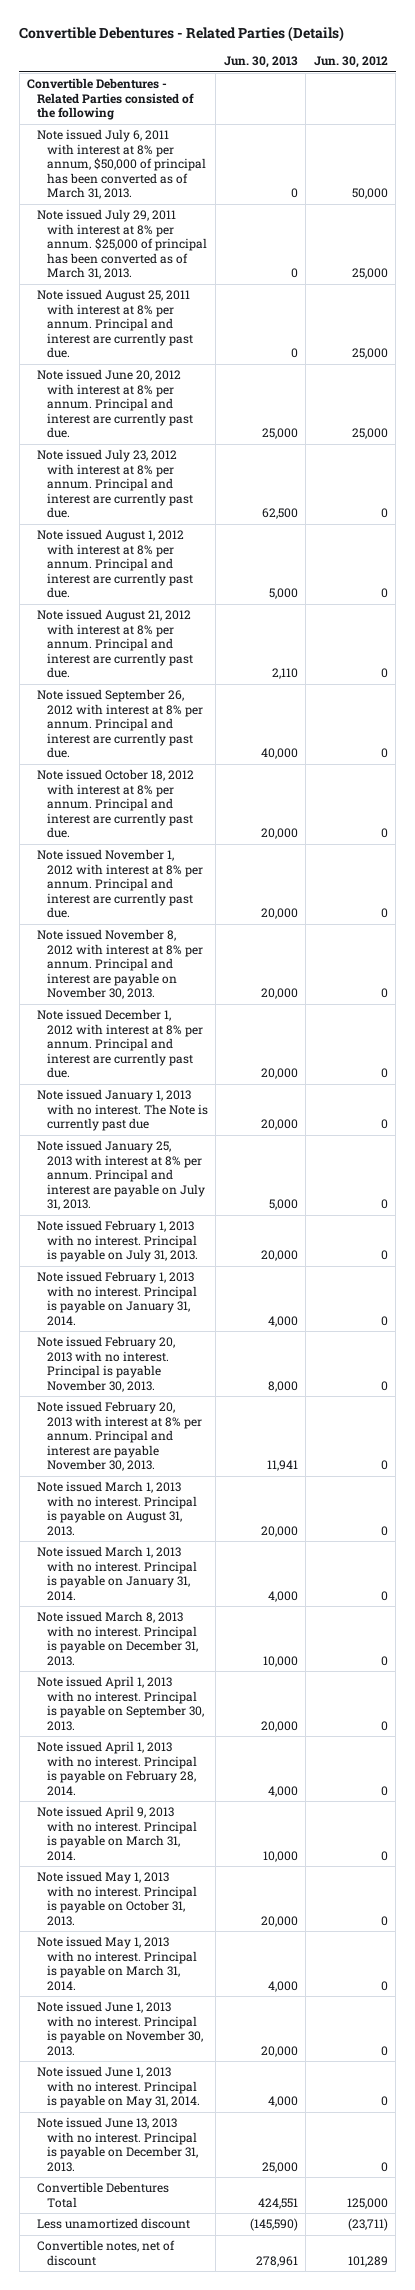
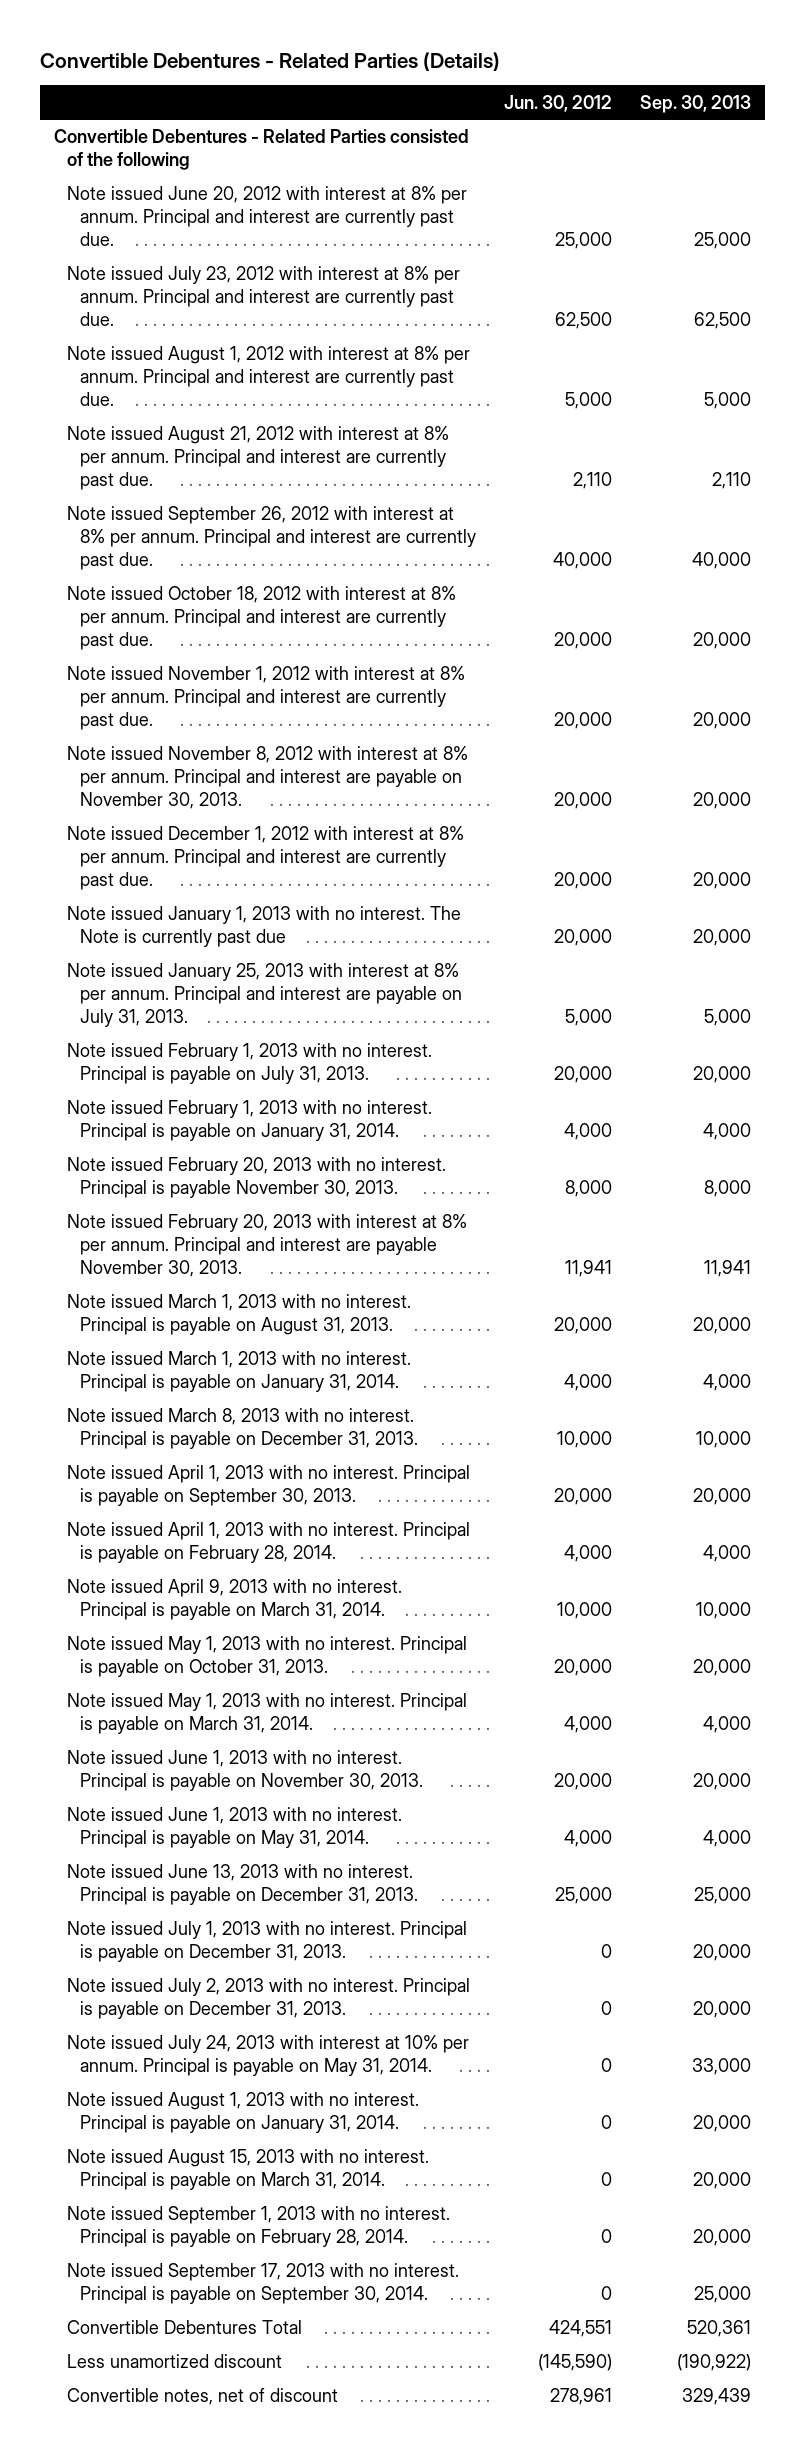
[223,56,298,69] Jun. 30, 2013 -> none
none -> [640,94,752,113] Sep. 30, 2013
[36,129,206,200] Note issued July 6, 2011 with interest at 8% per annum, $50,000 of principal has been converted as of March 31, 2013. -> none
[36,209,207,280] Note issued July 29, 2011 with interest at 8% per annum. $25,000 of principal has been converted as of March 31, 2013. -> none
[36,289,193,359] Note issued August 25, 2011 with interest at 8% per annum. Principal and interest are currently past due. -> none
[380,508,388,519] 0 -> [555,312,613,330] 62,500
[380,588,388,599] 0 -> [565,392,613,410] 5,000
[380,668,388,679] 0 -> [573,472,613,490] 2,110
[380,748,388,759] 0 -> [553,552,613,570] 40,000
[380,828,388,839] 0 -> [554,632,613,650] 20,000
[380,908,388,919] 0 -> [554,712,613,730] 20,000
[380,988,388,999] 0 -> [554,792,613,810] 20,000
[380,1068,388,1079] 0 -> [554,872,613,890] 20,000
[380,1119,388,1130] 0 -> [554,929,613,947] 20,000
[380,1199,388,1210] 0 -> [565,1009,613,1027] 5,000
[380,1250,388,1261] 0 -> [554,1066,613,1084] 20,000
[380,1315,388,1326] 0 -> [564,1123,613,1141] 4,000
[380,1380,388,1391] 0 -> [565,1180,613,1198] 8,000
[380,1460,388,1471] 0 -> [565,1260,613,1278] 11,941
[380,1525,388,1536] 0 -> [554,1317,613,1335] 20,000
[380,1590,388,1601] 0 -> [564,1374,613,1392] 4,000
[380,1655,388,1666] 0 -> [557,1431,613,1449] 10,000
[380,1720,388,1731] 0 -> [554,1488,613,1506] 20,000
[380,1785,388,1796] 0 -> [564,1545,613,1563] 4,000
[380,1850,388,1861] 0 -> [557,1602,613,1620] 10,000
[380,1915,388,1926] 0 -> [554,1659,613,1677] 20,000
[380,1980,388,1991] 0 -> [564,1716,613,1734] 4,000
[380,2045,388,2056] 0 -> [554,1773,613,1791] 20,000
[380,2096,388,2107] 0 -> [564,1830,613,1848] 4,000
[380,2161,388,2172] 0 -> [555,1887,613,1905] 25,000
none -> [67,1921,468,1963] Note issued July 1, 2013 with no interest. Principal is payable on December 31, 2013.
none -> [67,1978,471,2020] Note issued July 2, 2013 with no interest. Principal is payable on December 31, 2013.
none -> [67,2035,470,2077] Note issued July 24, 2013 with interest at 10% per annum. Principal is payable on May 31, 2014.
none -> [67,2092,420,2134] Note issued August 1, 2013 with no interest. Principal is payable on January 31, 2014.
none -> [67,2149,430,2191] Note issued August 15, 2013 with no interest. Principal is payable on March 31, 2014.
none -> [67,2206,451,2248] Note issued September 1, 2013 with no interest. Principal is payable on February 28, 2014.
none -> [67,2263,460,2305] Note issued September 17, 2013 with no interest. Principal is payable on September 30, 2014.
[346,2197,388,2209] 125,000 -> [549,2320,613,2338] 424,551
[347,2218,388,2232] (23,711) -> [538,2354,613,2372] (145,590)
[347,2255,388,2267] 101,289 -> [550,2388,613,2406] 278,961

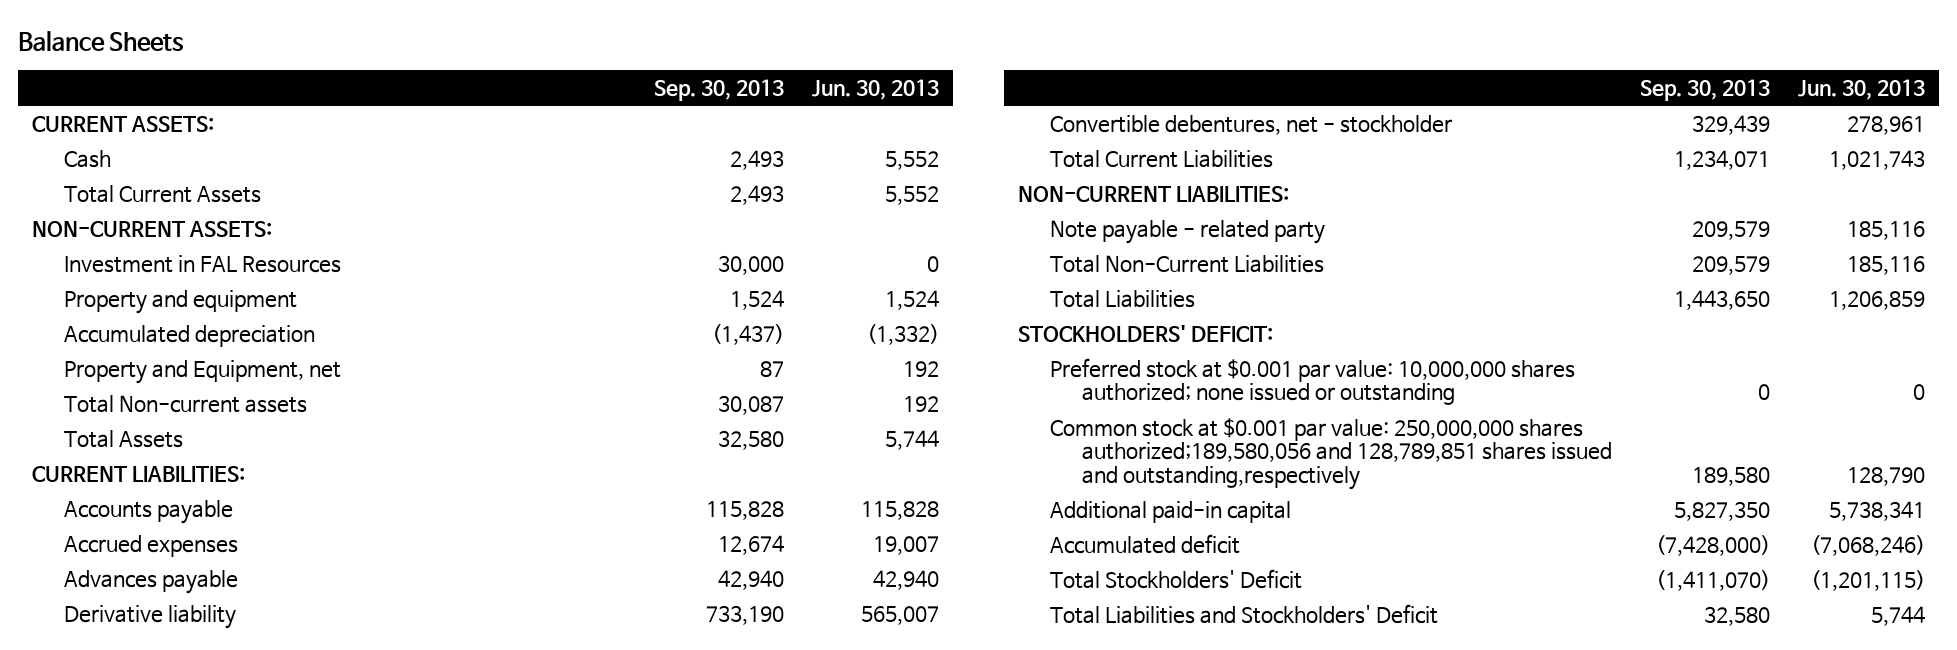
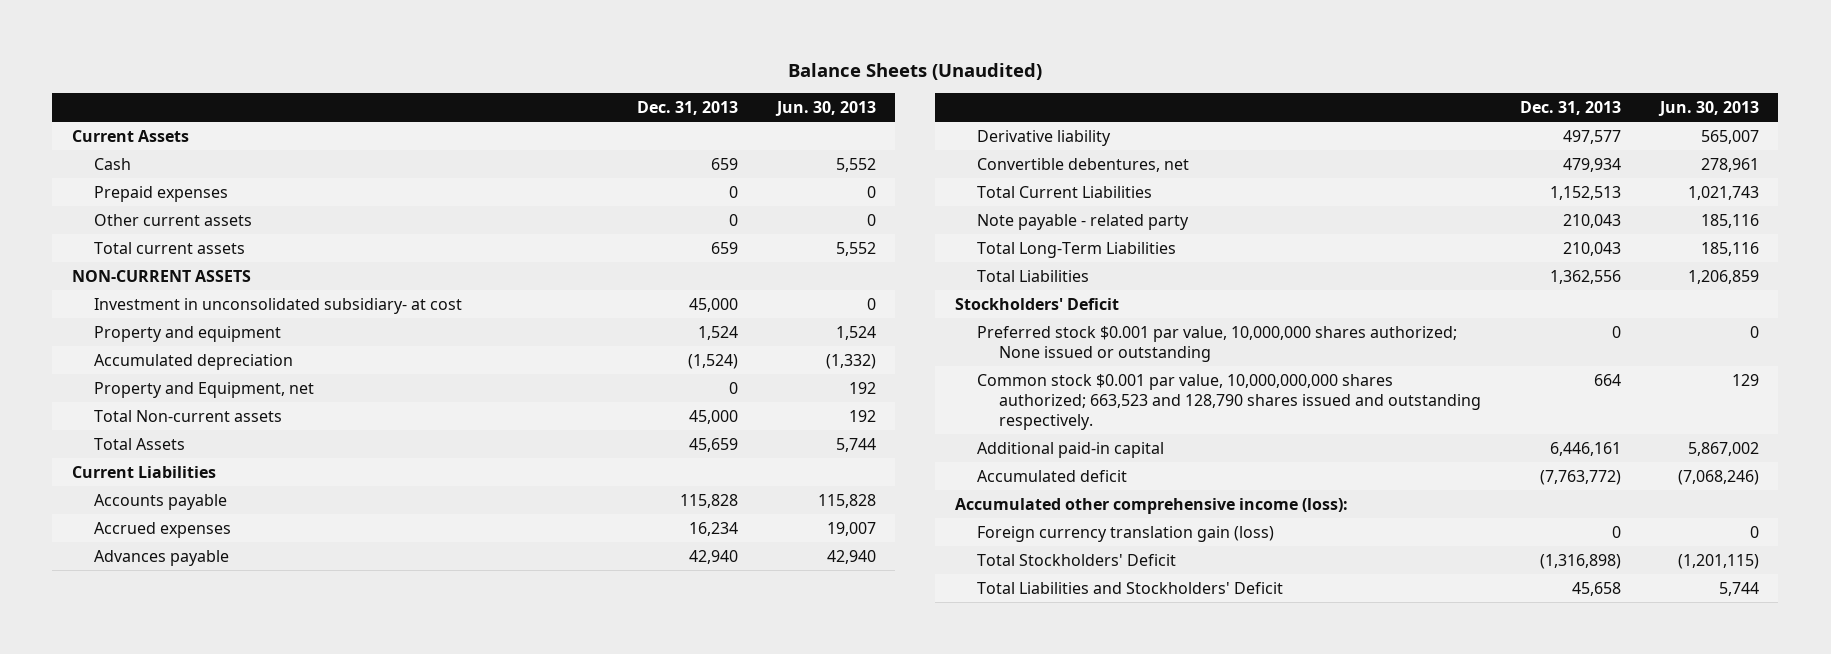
[18,30,185,52] Balance Sheets -> [788,63,1043,81] Balance Sheets (Unaudited)
[654,79,785,102] Sep. 30, 2013 -> none
none -> [637,101,739,116] Dec. 31, 2013
[32,115,215,132] CURRENT ASSETS: -> [71,129,189,142] Current Assets
[64,254,342,273] Investment in FAL Resources -> none
none -> [94,185,229,202] Prepaid expenses
none -> [94,213,253,226] Other current assets
[64,184,262,203] Total Current Assets -> [94,241,246,254] Total current assets
[32,220,273,237] NON-CURRENT ASSETS: -> [71,269,251,282] NON-CURRENT ASSETS
none -> [94,297,463,314] Investment in unconsolidated subsidiary- at cost
[32,465,246,482] CURRENT LIABILITIES: -> [71,465,216,478] Current Liabilities
[1050,114,1453,135] Convertible debentures, net - stockholder -> [977,157,1190,172] Convertible debentures, net
[1018,185,1290,202] NON-CURRENT LIABILITIES: -> none
[1050,254,1325,273] Total Non-Current Liabilities -> [977,241,1177,258] Total Long-Term Liabilities
[1018,324,1274,342] STOCKHOLDERS' DEFICIT: -> [954,297,1119,310] Stockholders' Deficit
[1050,357,1576,406] Preferred stock at $0.001 par value: 10,000,000 shares authorized; none issued or outstanding -> [977,325,1458,362] Preferred stock $0.001 par value, 10,000,000 shares authorized; None issued or outstanding
[1050,417,1613,490] Common stock at $0.001 par value: 250,000,000 shares authorized;189,580,056 and 128,789,851 shares issued and outstanding,respectively -> [977,373,1482,430] Common stock $0.001 par value, 10,000,000,000 shares authorized; 663,523 and 128,790 shares issued and outstanding respectively.
[1846,466,1925,486] 128,790 -> [1731,373,1759,386] 129
[1828,500,1925,521] 5,738,341 -> [1687,441,1759,456] 5,867,002
none -> [954,497,1348,514] Accumulated other comprehensive income (loss):
none -> [977,525,1275,542] Foreign currency translation gain (loss)

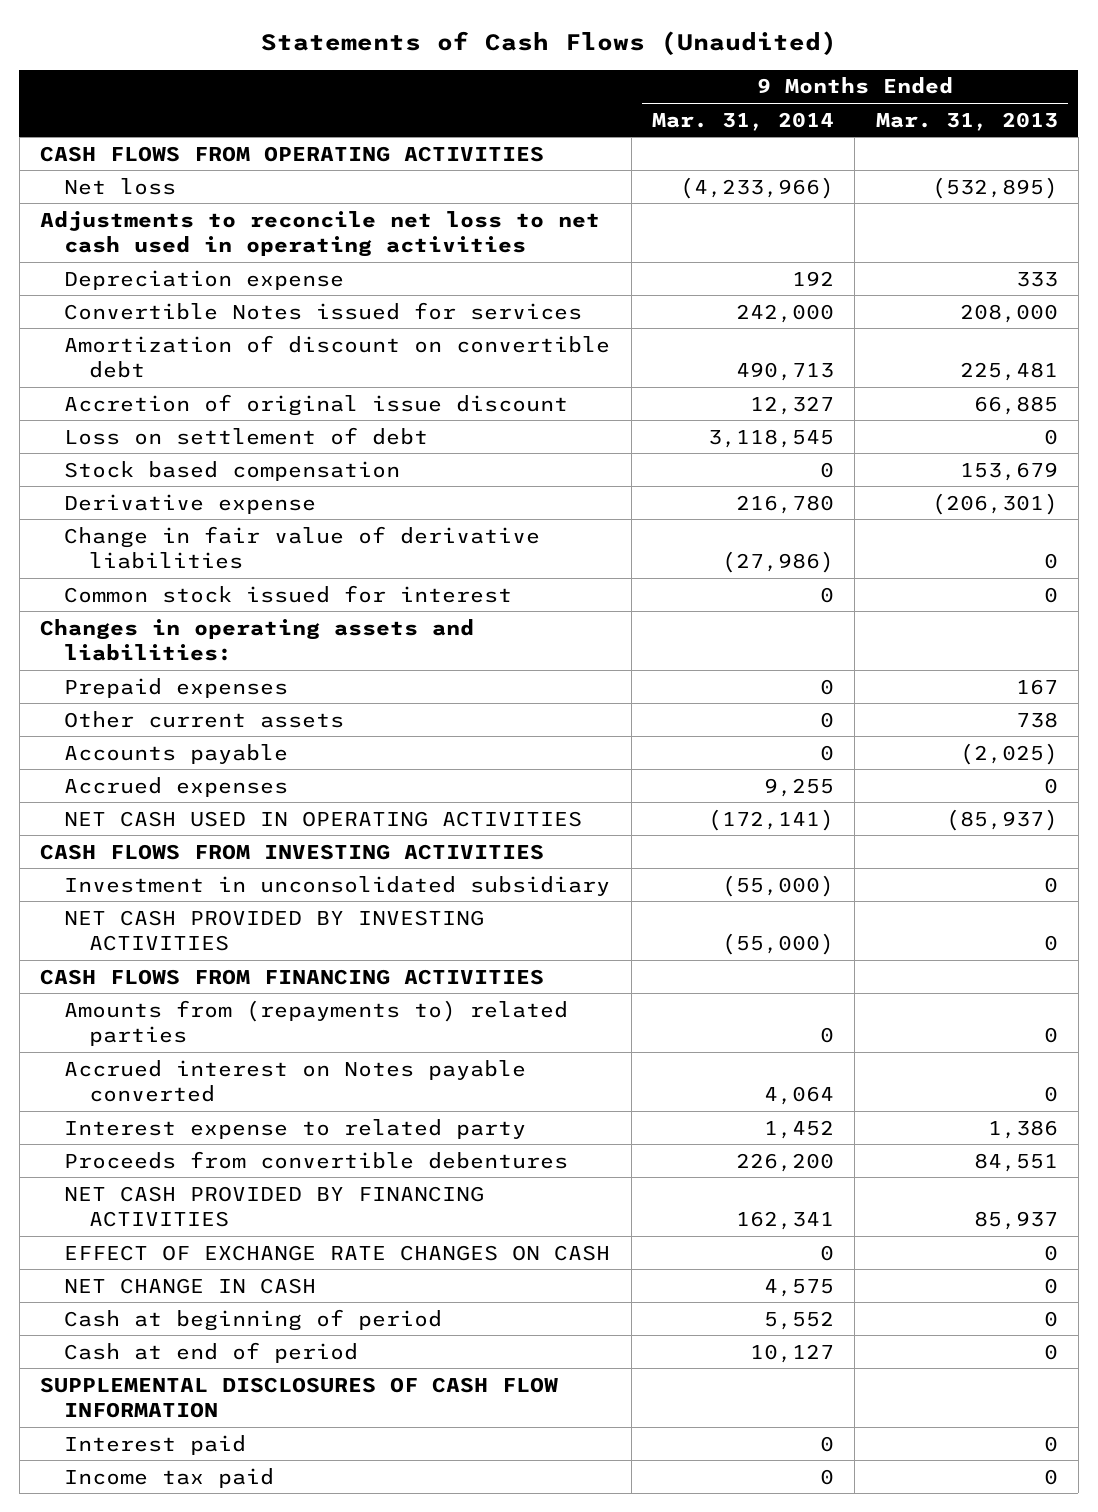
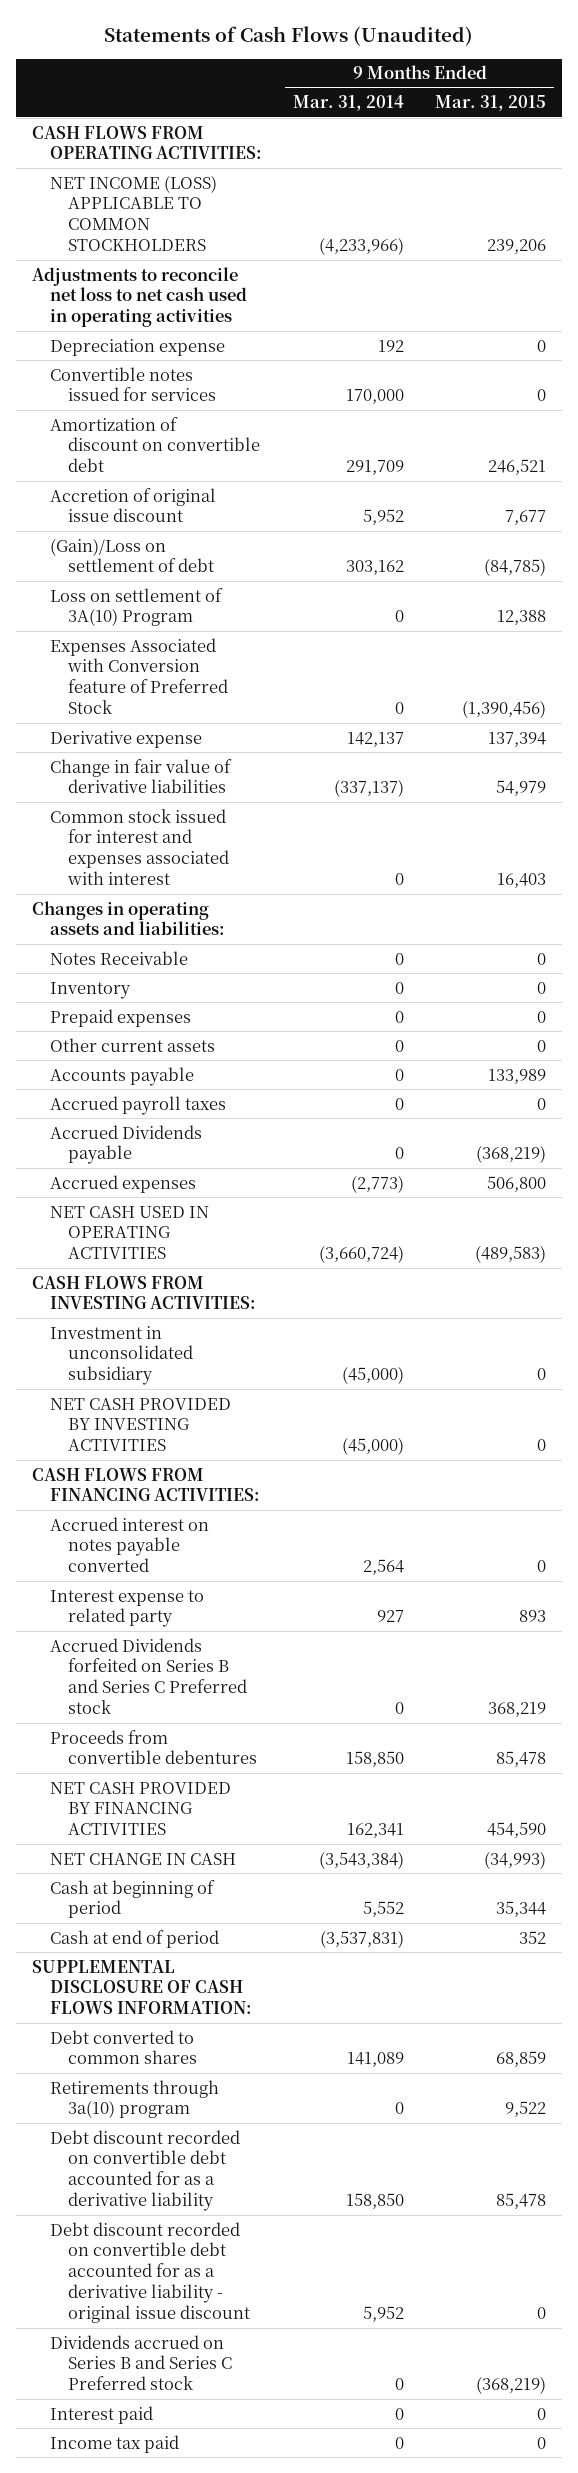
[875,111,1058,131] Mar. 31, 2013 -> none
none -> [435,95,547,112] Mar. 31, 2015
[40,145,545,162] CASH FLOWS FROM OPERATING ACTIVITIES -> [31,125,263,160] CASH FLOWS FROM OPERATING ACTIVITIES:
[64,177,177,195] Net loss -> [50,174,218,252] NET INCOME (LOSS) APPLICABLE TO COMMON STOCKHOLDERS
[64,460,401,481] Stock based compensation -> none
[64,301,583,320] Convertible Notes issued for services -> [50,366,217,402] Convertible notes issued for services
[735,303,834,323] 242,000 -> [346,389,405,405] 170,000
[735,362,834,382] 490,713 -> [346,460,405,476] 291,709
[749,395,834,415] 12,327 -> [363,509,405,526] 5,952
[64,426,429,445] Loss on settlement of debt -> [50,537,215,573] (Gain)/Loss on settlement of debt
[707,428,834,448] 3,118,545 -> [346,560,405,576] 303,162
none -> [50,587,224,627] Loss on settlement of 3A(10) Program
none -> [50,637,229,715] Expenses Associated with Conversion feature of Preferred Stock
[735,494,834,514] 216,780 -> [347,731,405,747] 142,137
[721,551,834,574] (27,986) -> [334,779,405,798] (337,137)
[64,584,513,603] Common stock issued for interest -> [50,808,230,886] Common stock issued for interest and expenses associated with interest
none -> [50,950,189,965] Notes Receivable
none -> [50,981,132,999] Inventory
[64,999,569,1047] Amounts from (repayments to) related parties -> none
none -> [50,1095,227,1115] Accrued payroll taxes
none -> [50,1124,203,1165] Accrued Dividends payable
[763,777,834,797] 9,255 -> [351,1174,405,1193] (2,773)
[707,808,834,831] (172,141) -> [319,1245,405,1264] (3,660,724)
[40,843,545,860] CASH FLOWS FROM INVESTING ACTIVITIES -> [31,1275,257,1310] CASH FLOWS FROM INVESTING ACTIVITIES:
[721,874,834,897] (55,000) -> [342,1366,405,1385] (45,000)
[721,933,834,956] (55,000) -> [342,1437,405,1456] (45,000)
[40,968,545,985] CASH FLOWS FROM FINANCING ACTIVITIES -> [31,1467,261,1502] CASH FLOWS FROM FINANCING ACTIVITIES:
[64,1059,527,1103] Accrued interest on Notes payable converted -> [50,1516,210,1573] Accrued interest on notes payable converted
[763,1086,834,1106] 4,064 -> [363,1559,405,1576] 2,564
[763,1119,834,1139] 1,452 -> [377,1610,405,1623] 927
none -> [50,1637,248,1715] Accrued Dividends forfeited on Series B and Series C Preferred stock
[735,1152,834,1172] 226,200 -> [346,1751,405,1768] 158,850
[64,1244,611,1261] EFFECT OF EXCHANGE RATE CHANGES ON CASH -> none
[763,1278,834,1297] 4,575 -> [319,1850,405,1869] (3,543,384)
[749,1343,834,1363] 10,127 -> [320,1929,405,1948] (3,537,831)
[40,1376,559,1419] SUPPLEMENTAL DISCLOSURES OF CASH FLOW INFORMATION -> [31,1959,253,2015] SUPPLEMENTAL DISCLOSURE OF CASH FLOWS INFORMATION:
none -> [50,2029,198,2065] Debt converted to common shares
none -> [50,2079,220,2119] Retirements through 3a(10) program
none -> [50,2129,241,2212] Debt discount recorded on convertible debt accounted for as a derivative liability
none -> [50,2221,251,2324] Debt discount recorded on convertible debt accounted for as a derivative liability - original issue discount
none -> [50,2334,233,2391] Dividends accrued on Series B and Series C Preferred stock

